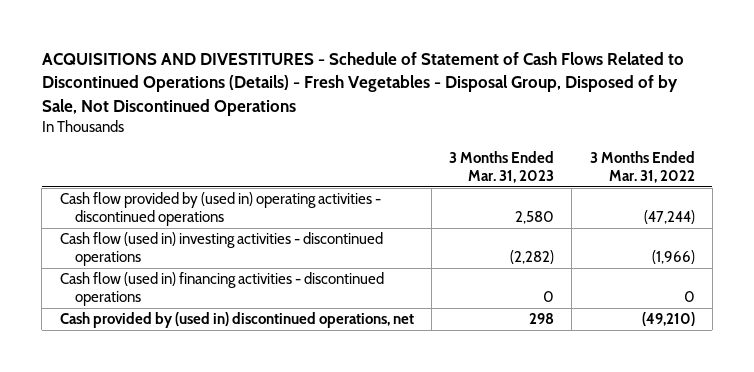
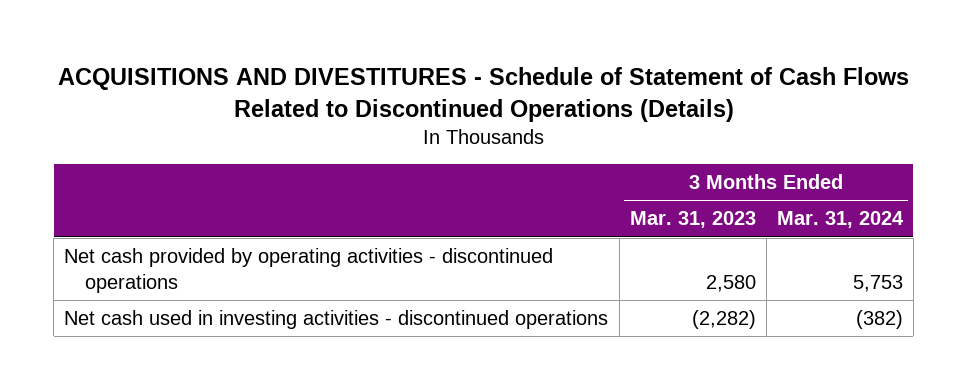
[41,51,684,116] ACQUISITIONS AND DIVESTITURES - Schedule of Statement of Cash Flows Related to Discontinued Operations (Details) - Fresh Vegetables - Disposal Group, Disposed of by Sale, Not Discontinued Operations -> [57,67,909,122] ACQUISITIONS AND DIVESTITURES - Schedule of Statement of Cash Flows Related to Discontinued Operations (Details)
[589,150,695,183] 3 Months Ended Mar. 31, 2022 -> none
none -> [776,211,904,229] Mar. 31, 2024
[59,272,384,307] Cash flow (used in) financing activities - discontinued operations -> none
[59,312,414,329] Cash provided by (used in) discontinued operations, net -> none
[59,192,381,227] Cash flow provided by (used in) operating activities - discontinued operations -> [64,248,554,294] Net cash provided by operating activities - discontinued operations
[59,232,383,267] Cash flow (used in) investing activities - discontinued operations -> [64,310,609,330] Net cash used in investing activities - discontinued operations

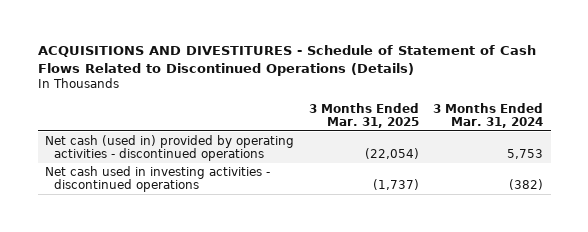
[629,211,756,229] Mar. 31, 2023 -> none
none -> [308,102,419,129] 3 Months Ended Mar. 31, 2025
[64,248,554,294] Net cash provided by operating activities - discontinued operations -> [44,134,294,162] Net cash (used in) provided by operating activities - discontinued operations

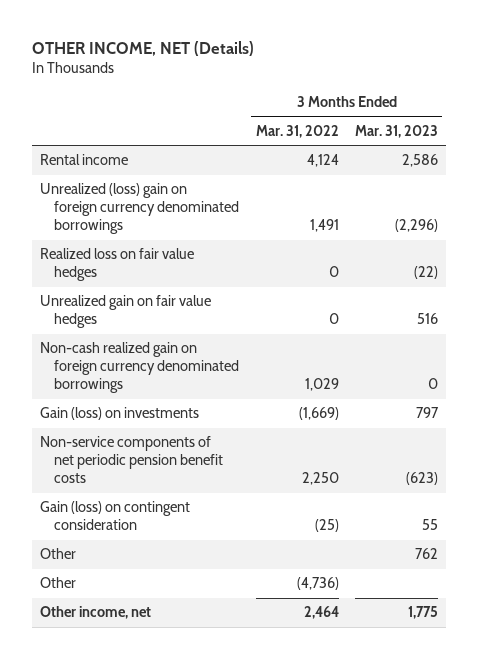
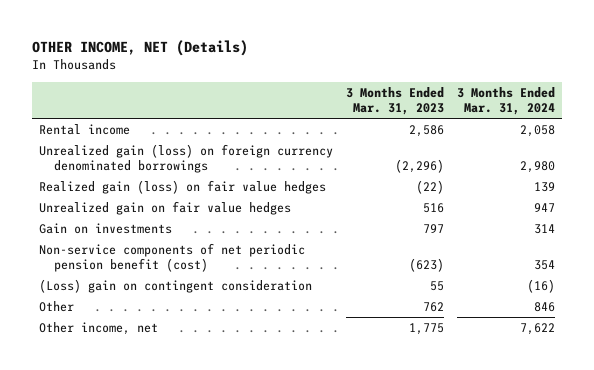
[255,124,339,138] Mar. 31, 2022 -> none
none -> [457,86,556,116] 3 Months Ended Mar. 31, 2024
[40,183,239,235] Unrealized (loss) gain on foreign currency denominated borrowings -> [38,143,333,174] Unrealized gain (loss) on foreign currency denominated borrowings
[40,248,195,282] Realized loss on fair value hedges -> [38,179,326,194] Realized gain (loss) on fair value hedges
[40,342,239,394] Non-cash realized gain on foreign currency denominated borrowings -> none
[40,407,200,421] Gain (loss) on investments -> [38,222,172,234] Gain on investments
[40,436,223,484] Non-service components of net periodic pension benefit costs -> [38,242,305,273] Non-service components of net periodic pension benefit (cost)
[40,501,191,531] Gain (loss) on contingent consideration -> [38,278,312,293] (Loss) gain on contingent consideration
[40,577,77,589] Other -> none

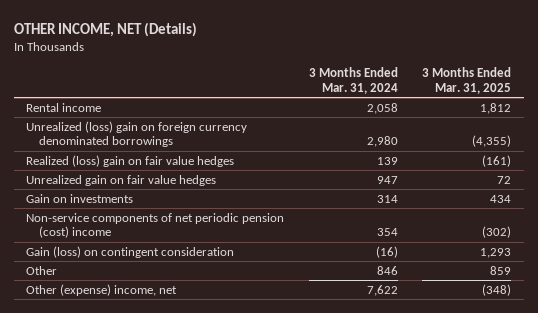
[345,86,444,116] 3 Months Ended Mar. 31, 2023 -> none
none -> [422,67,512,95] 3 Months Ended Mar. 31, 2025
[38,143,333,174] Unrealized gain (loss) on foreign currency denominated borrowings -> [26,120,248,148] Unrealized (loss) gain on foreign currency denominated borrowings
[38,179,326,194] Realized gain (loss) on fair value hedges -> [26,154,235,167] Realized (loss) gain on fair value hedges
[38,242,305,273] Non-service components of net periodic pension benefit (cost) -> [26,212,285,239] Non-service components of net periodic pension (cost) income
[38,278,312,293] (Loss) gain on contingent consideration -> [26,245,235,258] Gain (loss) on contingent consideration
[38,321,158,335] Other income, net -> [26,283,178,296] Other (expense) income, net

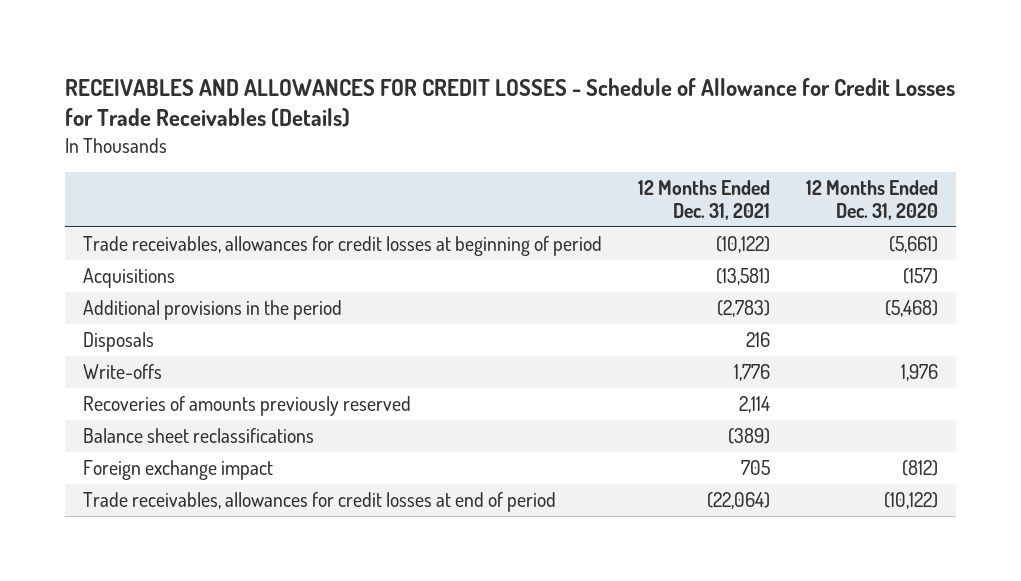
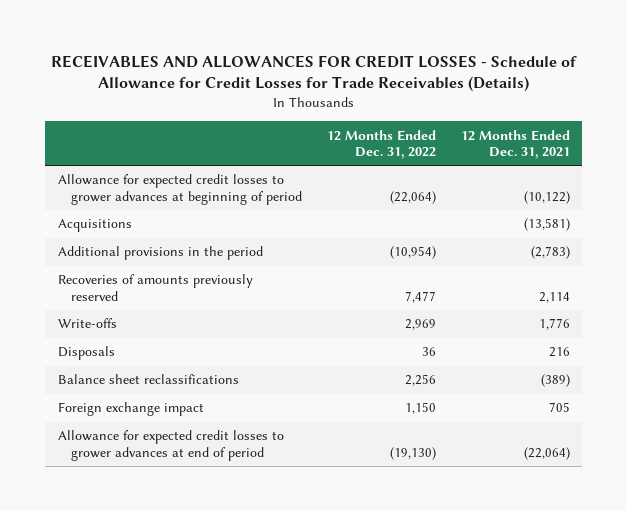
[805,180,938,221] 12 Months Ended Dec. 31, 2020 -> none
none -> [326,129,436,160] 12 Months Ended Dec. 31, 2022
[82,236,602,257] Trade receivables, allowances for credit losses at beginning of period -> [57,174,302,205] Allowance for expected credit losses to grower advances at beginning of period
[82,364,162,380] Write-offs -> [57,318,117,329] Write-offs
[82,332,154,353] Disposals -> [57,346,115,361] Disposals
[82,492,556,513] Trade receivables, allowances for credit losses at end of period -> [57,430,284,461] Allowance for expected credit losses to grower advances at end of period

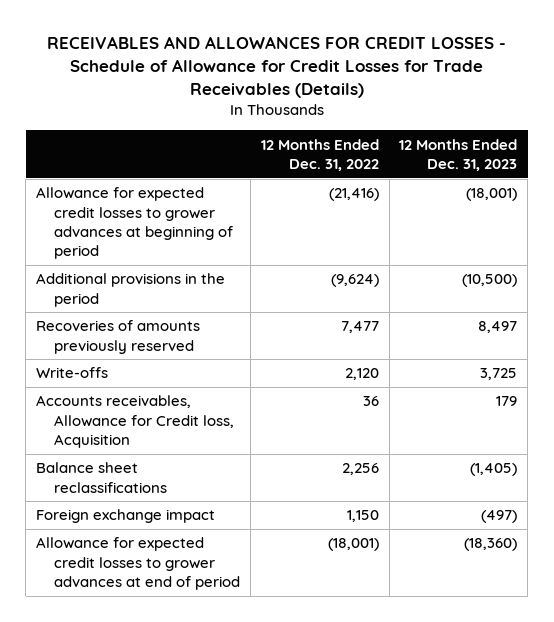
[460,129,570,160] 12 Months Ended Dec. 31, 2021 -> none
none -> [399,138,518,171] 12 Months Ended Dec. 31, 2023
[57,219,132,233] Acquisitions -> none
[389,190,436,204] (22,064) -> [328,188,379,202] (21,416)
[389,246,436,260] (10,954) -> [330,274,379,288] (9,624)
[57,346,115,361] Disposals -> none
[404,319,436,331] 2,969 -> [344,368,379,381] 2,120
none -> [36,395,235,448] Accounts receivables, Allowance for Credit loss, Acquisition
[389,446,436,460] (19,130) -> [327,538,379,552] (18,001)

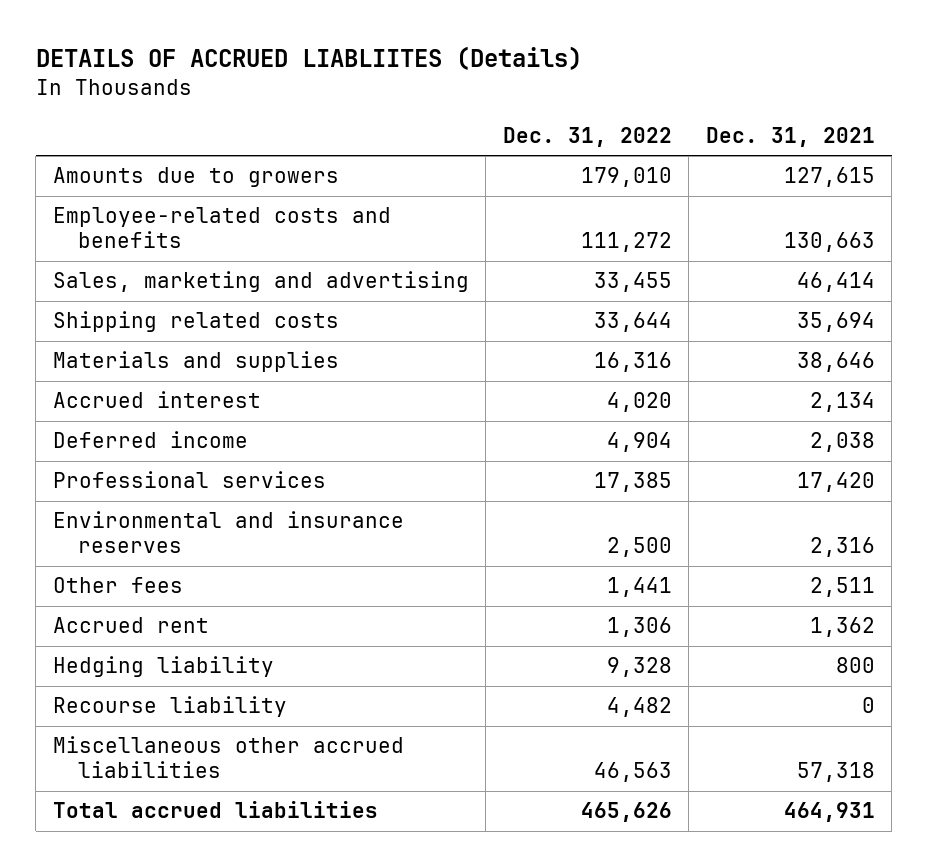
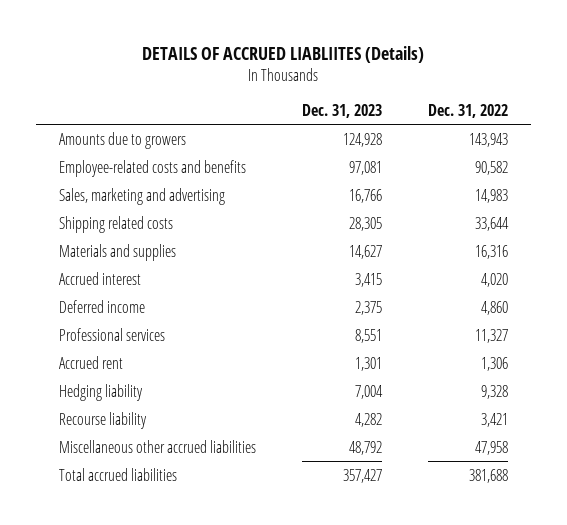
[705,126,875,147] Dec. 31, 2021 -> none
none -> [301,103,382,118] Dec. 31, 2023
[580,167,672,188] 179,010 -> [468,132,508,147] 143,943
[580,232,672,253] 111,272 -> [474,160,508,175] 90,582
[593,272,672,293] 33,455 -> [474,188,508,203] 14,983
[52,511,404,554] Environmental and insurance reserves -> none
[52,577,183,594] Other fees -> none
[606,432,672,453] 4,904 -> [480,300,508,315] 4,860
[593,472,672,493] 17,385 -> [474,328,508,343] 11,327
[606,697,672,718] 4,482 -> [480,412,508,427] 3,421
[593,762,672,783] 46,563 -> [474,440,508,455] 47,958
[580,802,672,823] 465,626 -> [468,468,508,483] 381,688

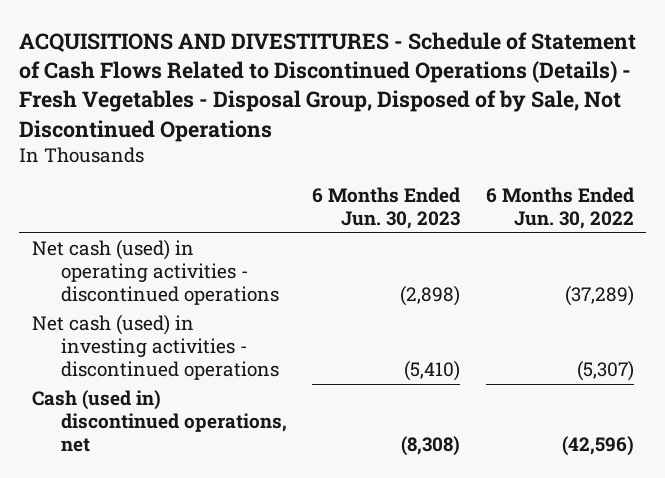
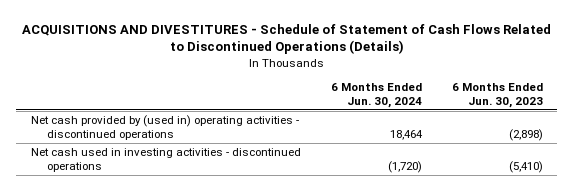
[19,31,637,142] ACQUISITIONS AND DIVESTITURES - Schedule of Statement of Cash Flows Related to Discontinued Operations (Details) - Fresh Vegetables - Disposal Group, Disposed of by Sale, Not Discontinued Operations -> [21,23,551,55] ACQUISITIONS AND DIVESTITURES - Schedule of Statement of Cash Flows Related to Discontinued Operations (Details)
[485,187,634,230] 6 Months Ended Jun. 30, 2022 -> none
none -> [330,83,422,108] 6 Months Ended Jun. 30, 2024
[31,390,288,453] Cash (used in) discontinued operations, net -> none
[31,239,280,306] Net cash (used) in operating activities - discontinued operations -> [30,115,299,140] Net cash provided by (used in) operating activities - discontinued operations
[31,314,280,381] Net cash (used) in investing activities - discontinued operations -> [30,148,301,172] Net cash used in investing activities - discontinued operations

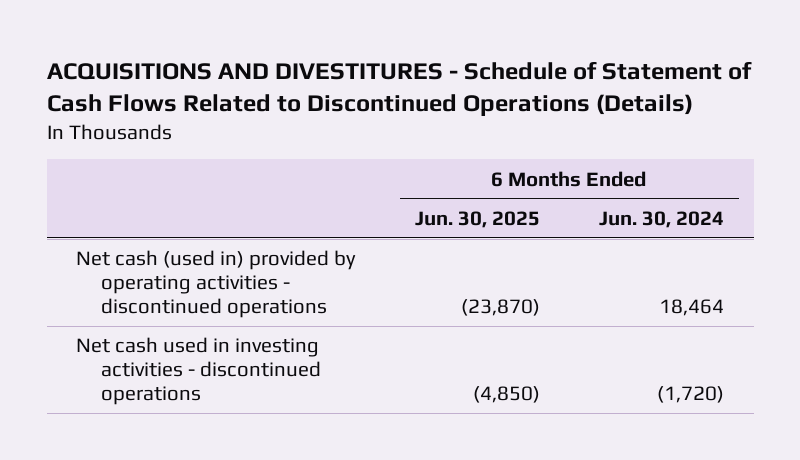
[451,83,543,108] 6 Months Ended Jun. 30, 2023 -> none
none -> [414,210,540,228] Jun. 30, 2025
[30,115,299,140] Net cash provided by (used in) operating activities - discontinued operations -> [76,250,357,319] Net cash (used in) provided by operating activities - discontinued operations

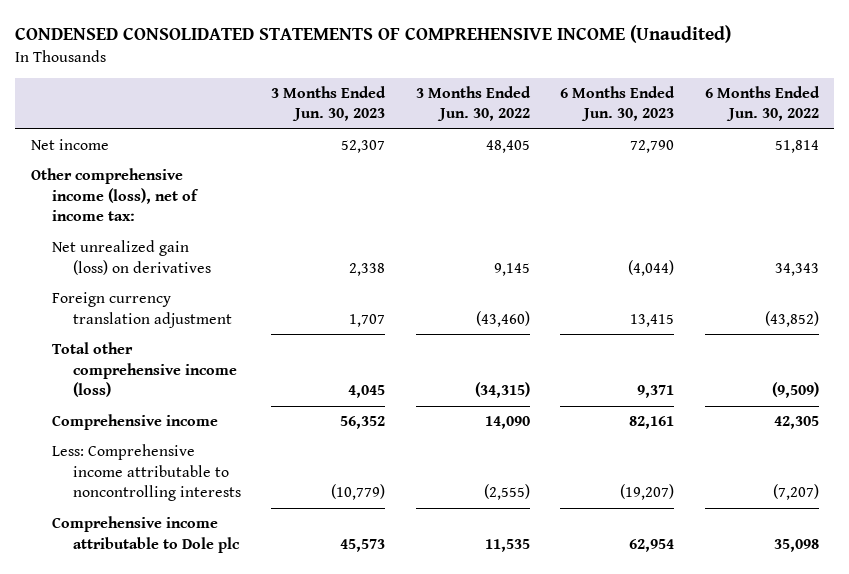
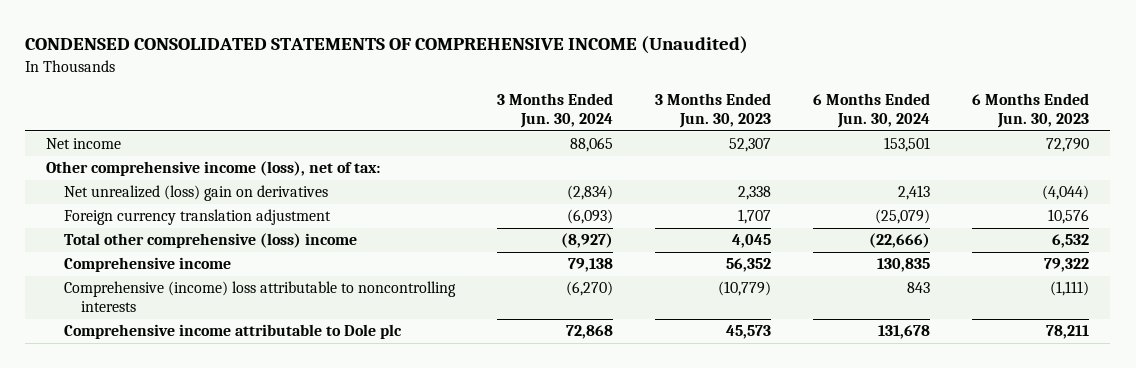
[415,85,531,122] 3 Months Ended Jun. 30, 2022 -> none
[704,85,820,122] 6 Months Ended Jun. 30, 2022 -> none
none -> [496,93,613,129] 3 Months Ended Jun. 30, 2024
none -> [813,93,931,129] 6 Months Ended Jun. 30, 2024
[30,168,199,222] Other comprehensive income (loss), net of income tax: -> [46,161,381,177] Other comprehensive income (loss), net of tax:
[51,240,211,275] Net unrealized gain (loss) on derivatives -> [63,185,328,202] Net unrealized (loss) gain on derivatives
[630,313,675,327] 13,415 -> [1048,209,1090,225] 10,576
[51,342,237,398] Total other comprehensive income (loss) -> [63,233,357,249] Total other comprehensive (loss) income
[637,385,675,399] 9,371 -> [1052,234,1090,249] 6,532
[629,416,675,430] 82,161 -> [1044,258,1090,273] 79,322
[51,444,241,502] Less: Comprehensive income attributable to noncontrolling interests -> [63,281,456,313] Comprehensive (income) loss attributable to noncontrolling interests
[620,484,675,501] (19,207) -> [1050,281,1090,297] (1,111)
[629,538,675,552] 62,954 -> [1046,325,1090,340] 78,211

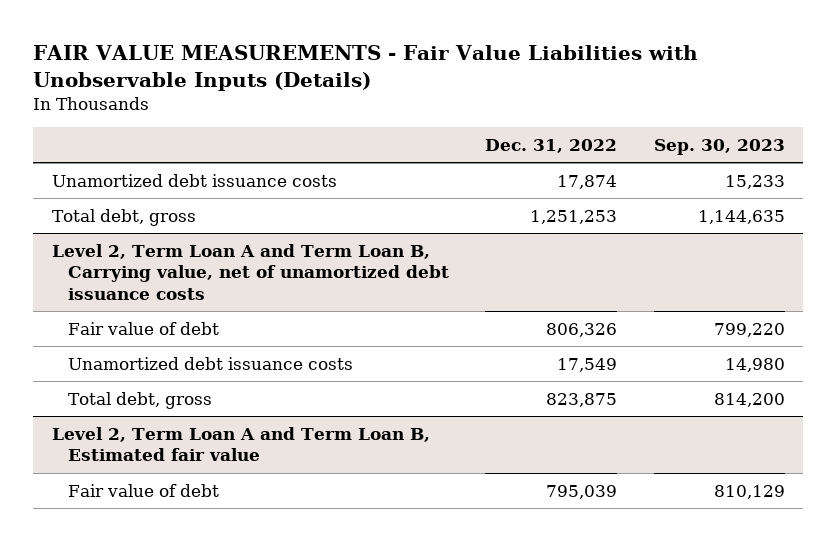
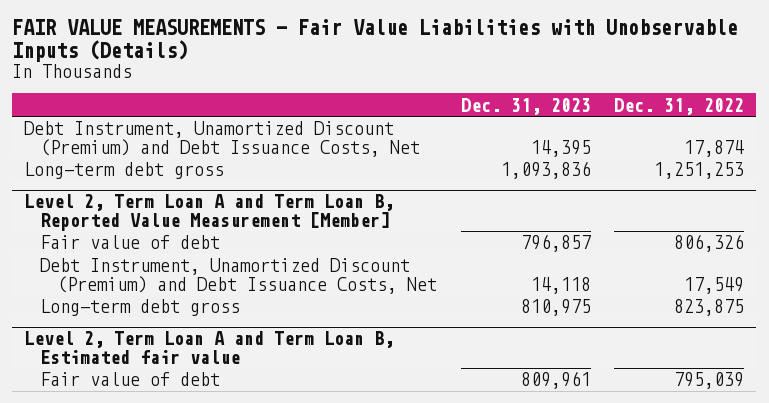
[653,138,785,155] Sep. 30, 2023 -> none
none -> [460,97,591,115] Dec. 31, 2023
[51,243,449,301] Level 2, Term Loan A and Term Loan B, Carrying value, net of unamortized debt issuance costs -> none
[51,173,337,187] Unamortized debt issuance costs -> [24,121,421,157] Debt Instrument, Unamortized Discount (Premium) and Debt Issuance Costs, Net
[51,208,196,226] Total debt, gross -> [24,162,225,180] Long-term debt gross
none -> [24,194,395,231] Level 2, Term Loan A and Term Loan B, Reported Value Measurement [Member]
[67,356,353,370] Unamortized debt issuance costs -> [40,258,437,294] Debt Instrument, Unamortized Discount (Premium) and Debt Issuance Costs, Net
[67,391,212,409] Total debt, gross -> [40,299,241,317] Long-term debt gross

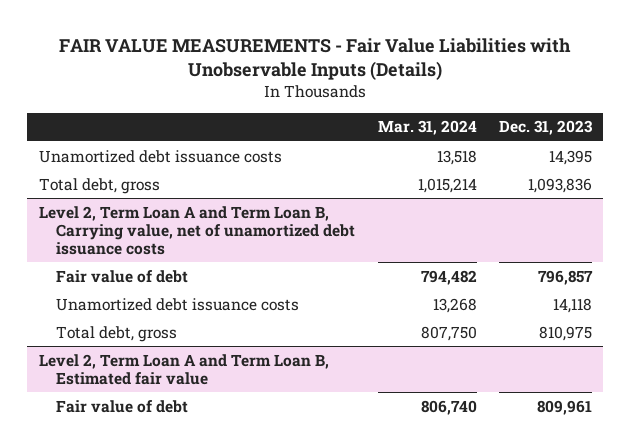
[614,97,745,115] Dec. 31, 2022 -> none
none -> [377,120,477,136] Mar. 31, 2024
[24,194,395,231] Level 2, Term Loan A and Term Loan B, Reported Value Measurement [Member] -> none
[24,121,421,157] Debt Instrument, Unamortized Discount (Premium) and Debt Issuance Costs, Net -> [38,149,282,163] Unamortized debt issuance costs
[24,162,225,180] Long-term debt gross -> [38,177,160,194] Total debt, gross
none -> [38,205,356,255] Level 2, Term Loan A and Term Loan B, Carrying value, net of unamortized debt issuance costs
[40,258,437,294] Debt Instrument, Unamortized Discount (Premium) and Debt Issuance Costs, Net -> [56,297,300,311] Unamortized debt issuance costs
[40,299,241,317] Long-term debt gross -> [56,325,178,342] Total debt, gross

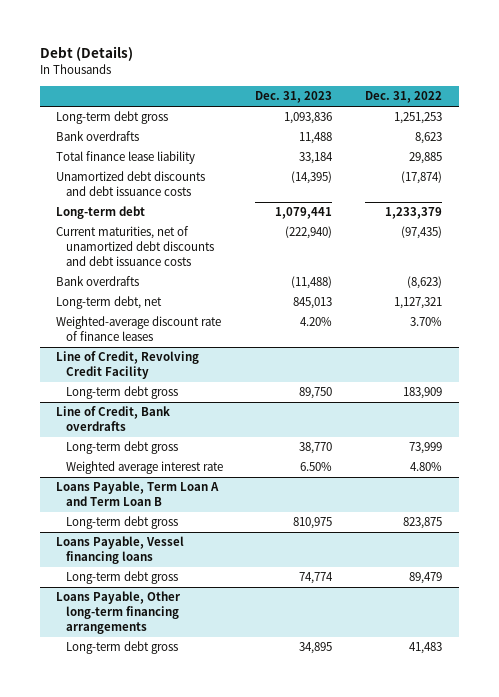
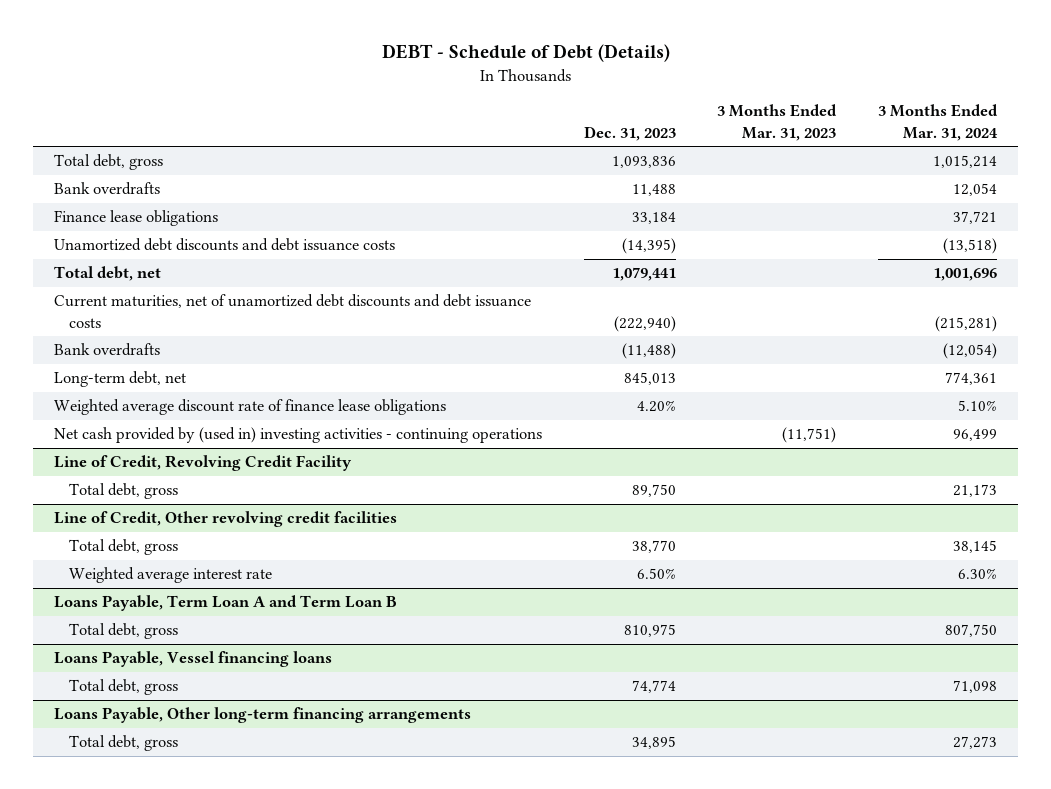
[40,46,134,62] Debt (Details) -> [381,44,670,63] DEBT - Schedule of Debt (Details)
[365,91,443,104] Dec. 31, 2022 -> none
none -> [717,104,838,141] 3 Months Ended Mar. 31, 2023
none -> [878,104,999,141] 3 Months Ended Mar. 31, 2024
[56,111,169,125] Long-term debt gross -> [53,154,163,171] Total debt, gross
[56,151,196,165] Total finance lease liability -> [53,210,218,227] Finance lease obligations
[56,206,146,220] Long-term debt -> [53,266,161,282] Total debt, net
[56,316,222,342] Weighted-average discount rate of finance leases -> [53,399,446,416] Weighted average discount rate of finance lease obligations
none -> [53,427,542,444] Net cash provided by (used in) investing activities - continuing operations
[56,406,171,432] Line of Credit, Bank overdrafts -> none
[65,386,178,400] Long-term debt gross -> [69,483,179,500] Total debt, gross
none -> [53,511,397,528] Line of Credit, Other revolving credit facilities
[65,441,178,455] Long-term debt gross -> [69,539,179,556] Total debt, gross
[65,516,178,530] Long-term debt gross -> [69,623,179,640] Total debt, gross
[65,571,178,585] Long-term debt gross -> [69,679,179,696] Total debt, gross
[65,641,178,655] Long-term debt gross -> [69,735,179,752] Total debt, gross

